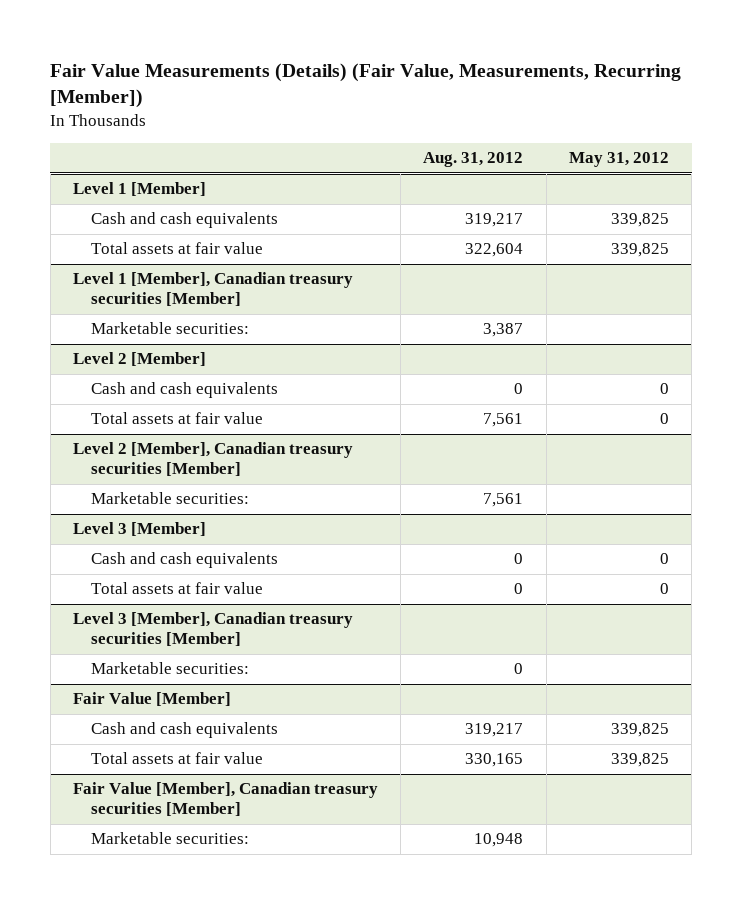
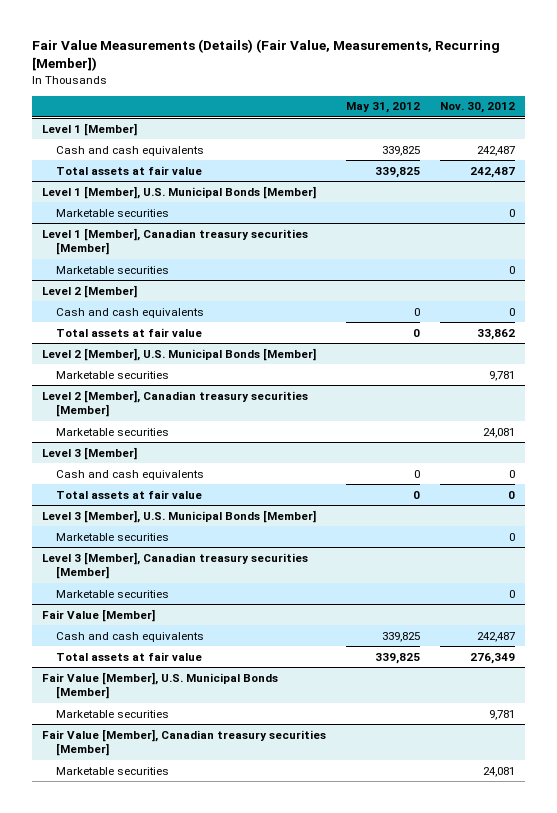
[423,152,524,168] Aug. 31, 2012 -> none
none -> [440,102,516,114] Nov. 30, 2012
none -> [42,185,317,199] Level 1 [Member], U.S. Municipal Bonds [Member]
none -> [55,208,169,217] Marketable securities
[90,322,249,335] Marketable securities: -> [55,265,169,274] Marketable securities
none -> [42,347,317,361] Level 2 [Member], U.S. Municipal Bonds [Member]
none -> [55,370,169,379] Marketable securities
[90,492,249,505] Marketable securities: -> [55,427,169,436] Marketable securities
none -> [42,509,317,523] Level 3 [Member], U.S. Municipal Bonds [Member]
none -> [55,532,169,541] Marketable securities
[90,662,249,675] Marketable securities: -> [55,589,169,598] Marketable securities
none -> [42,671,279,700] Fair Value [Member], U.S. Municipal Bonds [Member]
none -> [55,709,169,718] Marketable securities
[90,832,249,845] Marketable securities: -> [55,766,169,775] Marketable securities

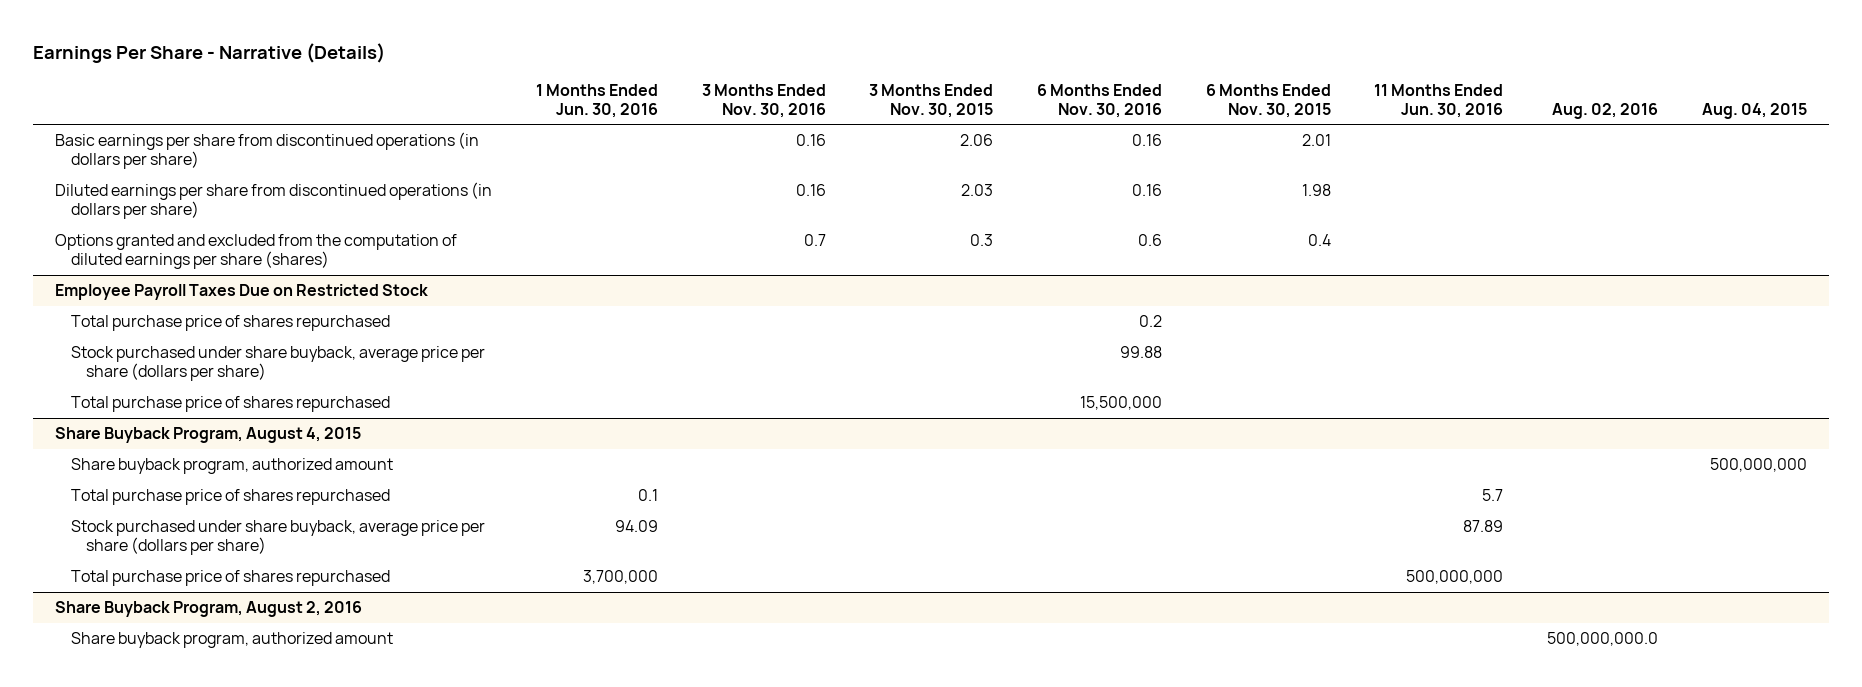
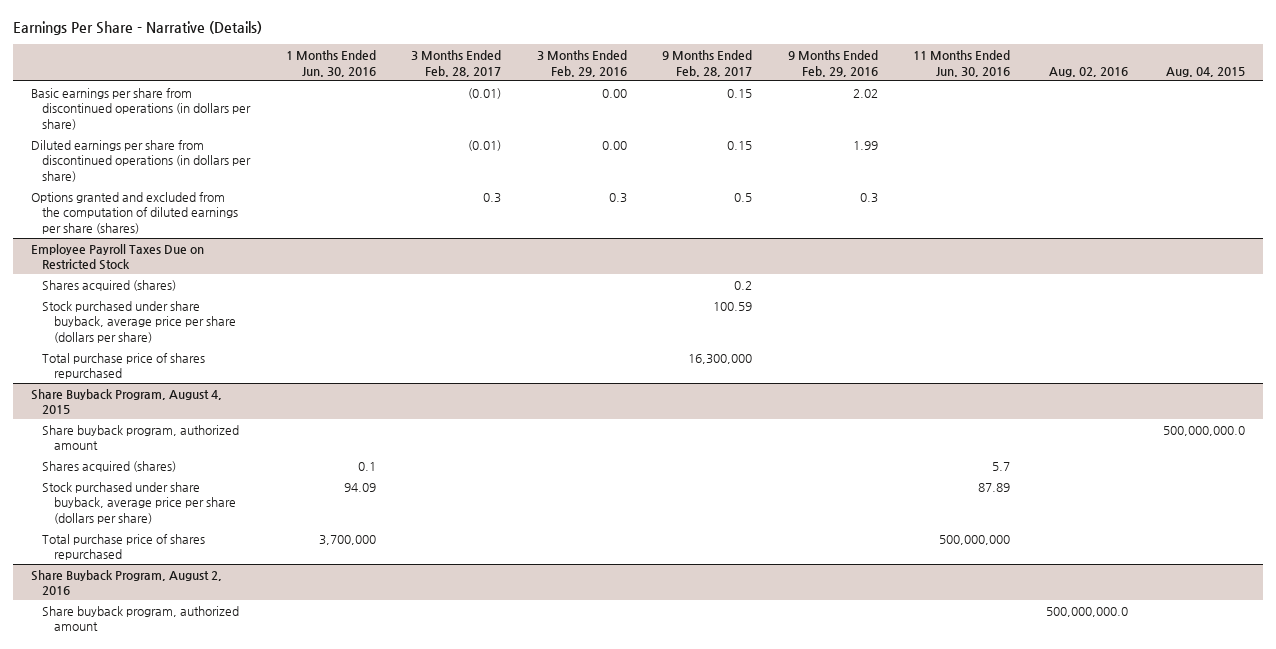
[701,84,826,118] 3 Months Ended Nov. 30, 2016 -> none
[869,84,994,118] 3 Months Ended Nov. 30, 2015 -> none
[1036,84,1162,118] 6 Months Ended Nov. 30, 2016 -> none
[1205,84,1331,118] 6 Months Ended Nov. 30, 2015 -> none
none -> [411,49,502,77] 3 Months Ended Feb. 28, 2017
none -> [536,49,627,77] 3 Months Ended Feb. 29, 2016
none -> [662,49,753,77] 9 Months Ended Feb. 28, 2017
none -> [787,49,878,77] 9 Months Ended Feb. 29, 2016
[70,315,390,332] Total purchase price of shares repurchased -> [42,279,177,291] Shares acquired (shares)
[1709,458,1807,473] 500,000,000 -> [1163,425,1246,436] 500,000,000.0
[70,489,390,506] Total purchase price of shares repurchased -> [42,460,177,472] Shares acquired (shares)

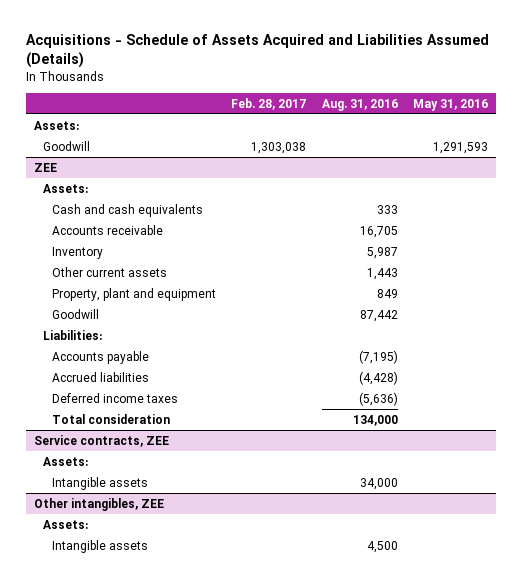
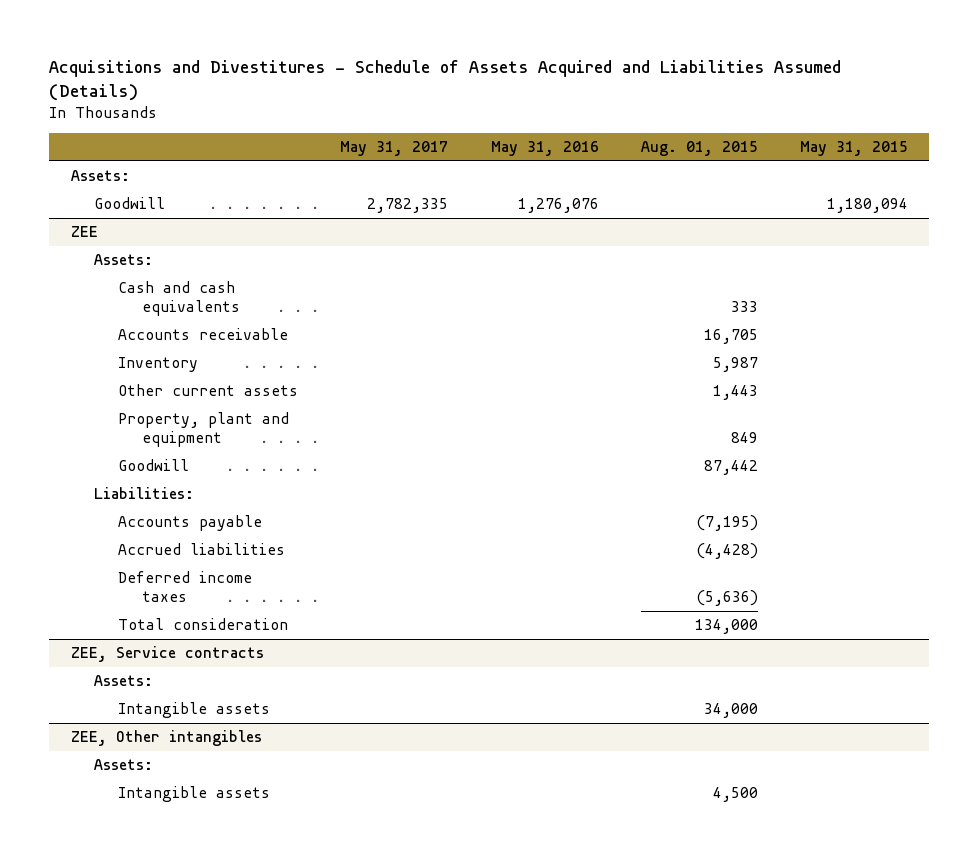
[26,34,490,69] Acquisitions - Schedule of Assets Acquired and Liabilities Assumed (Details) -> [49,60,842,101] Acquisitions and Divestitures - Schedule of Assets Acquired and Liabilities Assumed (Details)
[231,97,307,110] Feb. 28, 2017 -> none
[321,98,398,111] Aug. 31, 2016 -> none
none -> [340,141,449,157] May 31, 2017
none -> [640,141,758,157] Aug. 01, 2015
none -> [800,141,909,157] May 31, 2015
[433,141,489,154] 1,291,593 -> [517,198,599,214] 1,276,076
[33,434,169,447] Service contracts, ZEE -> [70,646,264,663] ZEE, Service contracts
[33,497,164,511] Other intangibles, ZEE -> [70,730,262,747] ZEE, Other intangibles

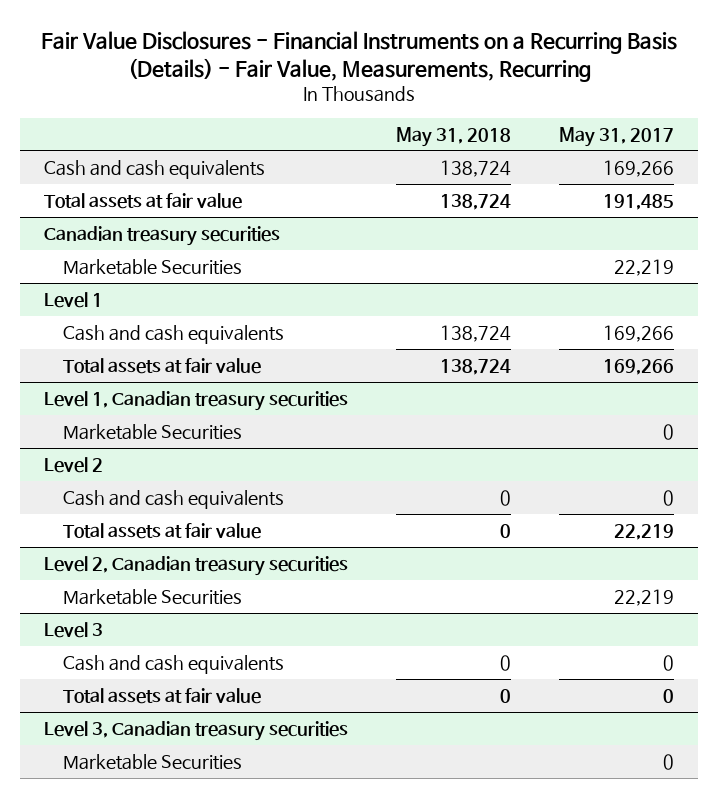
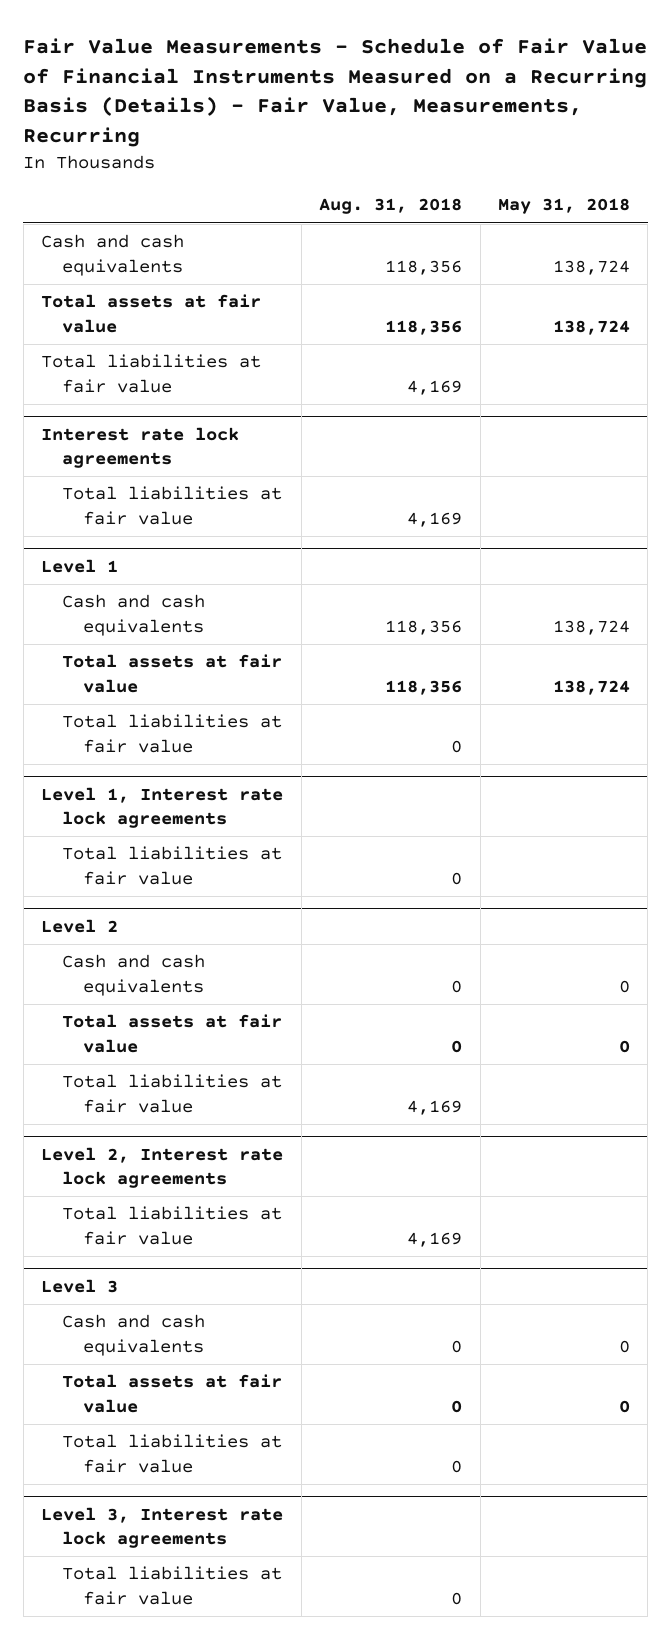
[41,31,678,82] Fair Value Disclosures - Financial Instruments on a Recurring Basis (Details) - Fair Value, Measurements, Recurring -> [23,38,648,148] Fair Value Measurements - Schedule of Fair Value of Financial Instruments Measured on a Recurring Basis (Details) - Fair Value, Measurements, Recurring
[558,126,674,147] May 31, 2017 -> none
none -> [319,198,463,215] Aug. 31, 2018
[63,258,243,275] Marketable Securities -> none
none -> [41,354,262,393] Total liabilities at fair value
[44,225,281,246] Canadian treasury securities -> [41,426,240,468] Interest rate lock agreements
none -> [62,486,283,525] Total liabilities at fair value
[44,390,349,411] Level 1, Canadian treasury securities -> none
[63,423,243,440] Marketable Securities -> none
none -> [62,714,283,753] Total liabilities at fair value
none -> [41,786,284,828] Level 1, Interest rate lock agreements
none -> [62,846,283,885] Total liabilities at fair value
[44,555,349,576] Level 2, Canadian treasury securities -> none
[63,588,243,605] Marketable Securities -> none
none -> [62,1074,283,1113] Total liabilities at fair value
none -> [41,1146,284,1188] Level 2, Interest rate lock agreements
none -> [62,1206,283,1245] Total liabilities at fair value
[44,720,349,741] Level 3, Canadian treasury securities -> none
[63,753,243,770] Marketable Securities -> none
none -> [62,1434,283,1473] Total liabilities at fair value
none -> [41,1506,284,1548] Level 3, Interest rate lock agreements
none -> [62,1566,283,1605] Total liabilities at fair value

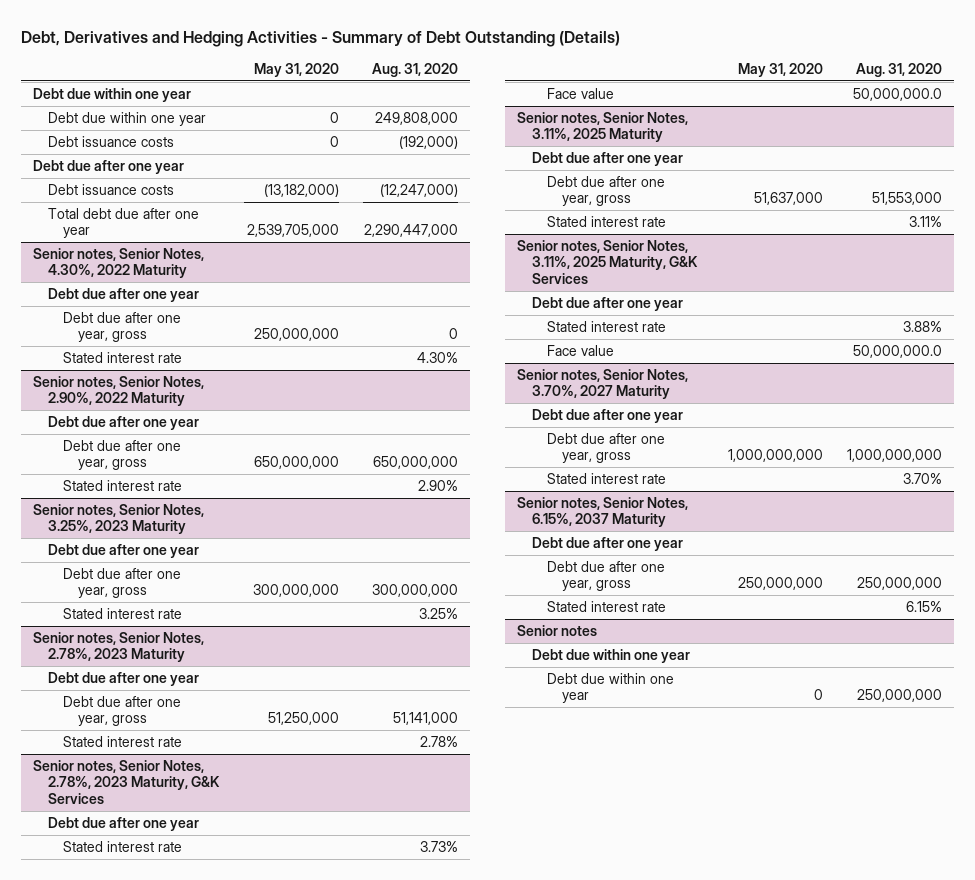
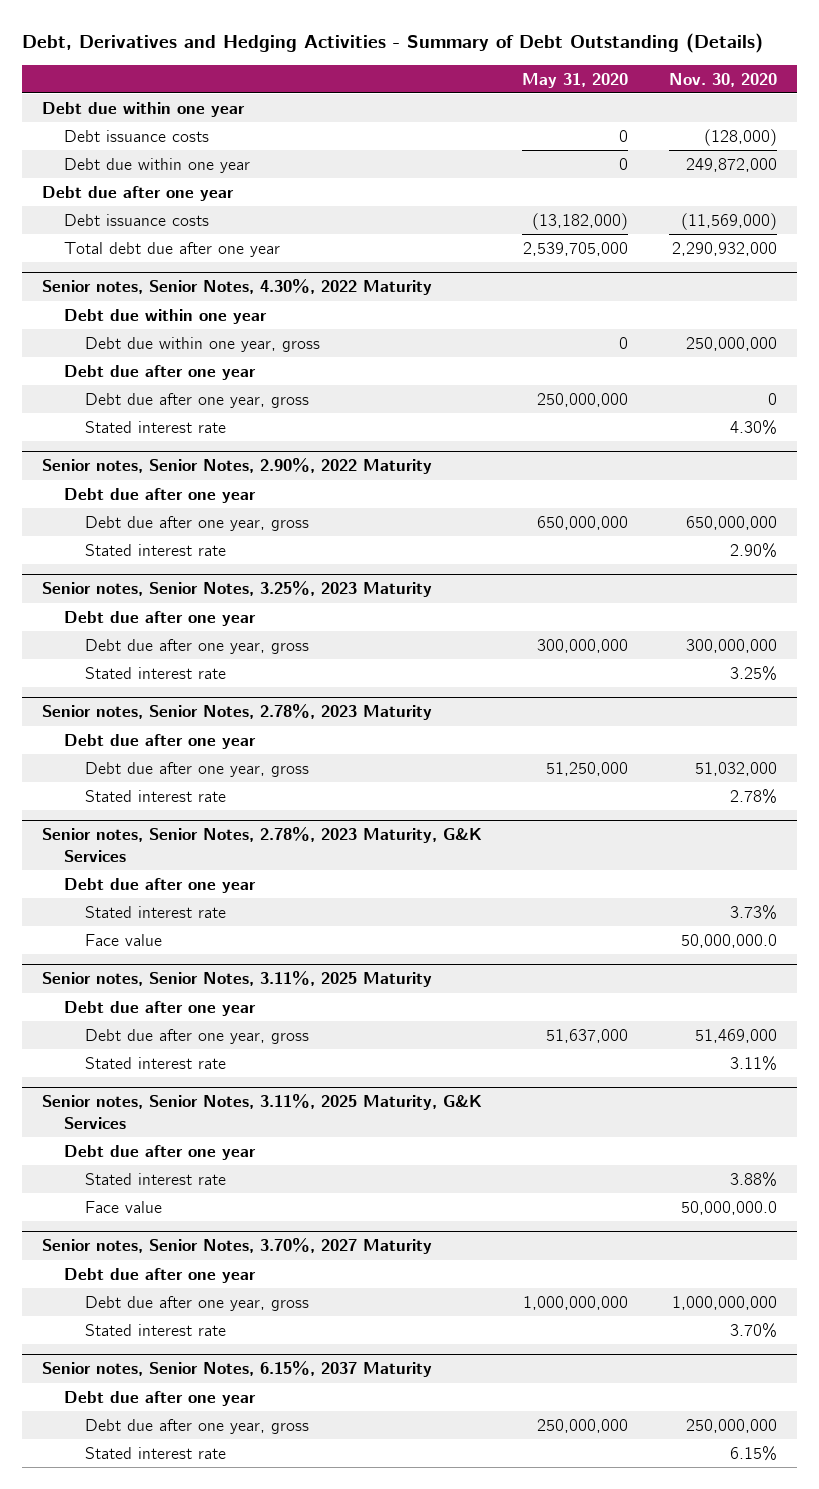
[372,62,459,77] Aug. 31, 2020 -> none
none -> [668,72,777,87] Nov. 30, 2020
[48,112,207,127] Debt due within one year -> [63,157,250,173] Debt due within one year
none -> [63,308,267,324] Debt due within one year
none -> [85,336,321,352] Debt due within one year, gross
[517,625,598,637] Senior notes -> none
[532,649,691,664] Debt due within one year -> none
[547,673,675,704] Debt due within one year -> none

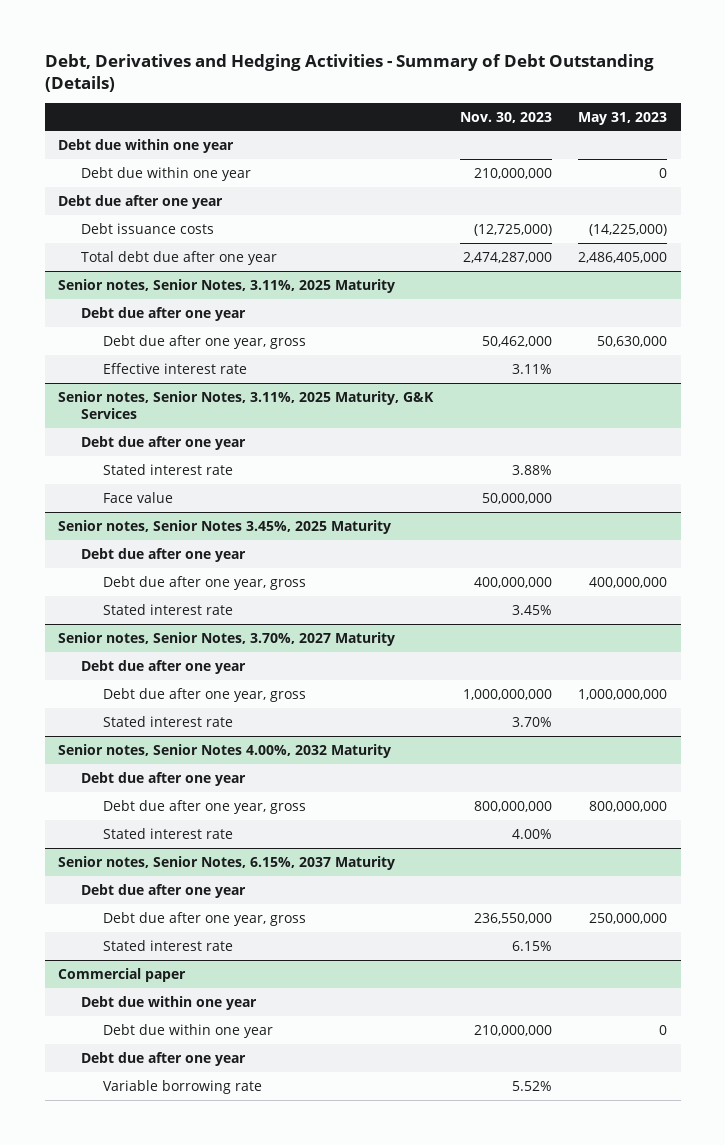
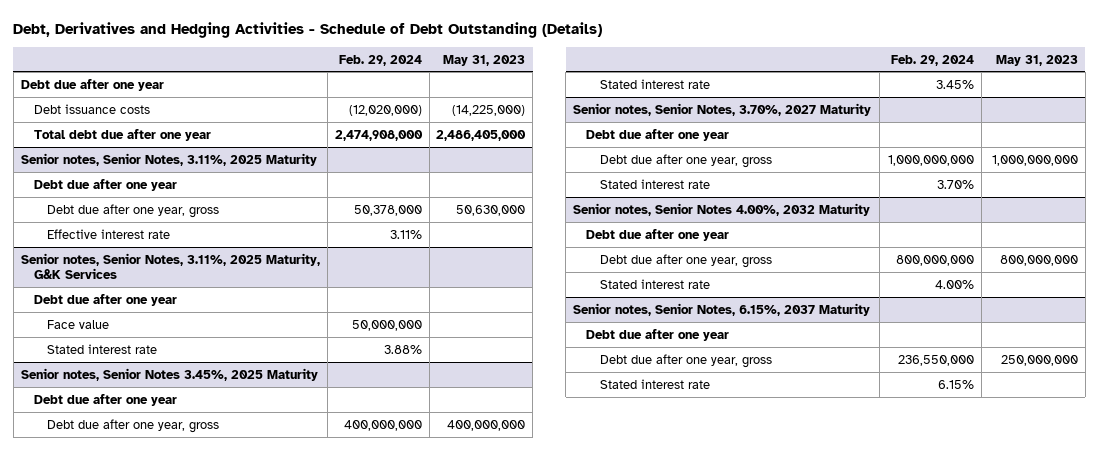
[44,53,654,92] Debt, Derivatives and Hedging Activities - Summary of Debt Outstanding (Details) -> [13,21,603,38] Debt, Derivatives and Hedging Activities - Schedule of Debt Outstanding (Details)
[459,111,552,123] Nov. 30, 2023 -> none
none -> [338,54,422,66] Feb. 29, 2024
[58,138,235,153] Debt due within one year -> none
[80,166,251,181] Debt due within one year -> none
[103,463,234,475] Stated interest rate -> [47,343,158,354] Stated interest rate
[58,967,187,982] Commercial paper -> none
[80,995,257,1010] Debt due within one year -> none
[103,1023,274,1038] Debt due within one year -> none
[80,1051,246,1066] Debt due after one year -> none
[103,1079,263,1094] Variable borrowing rate -> none

